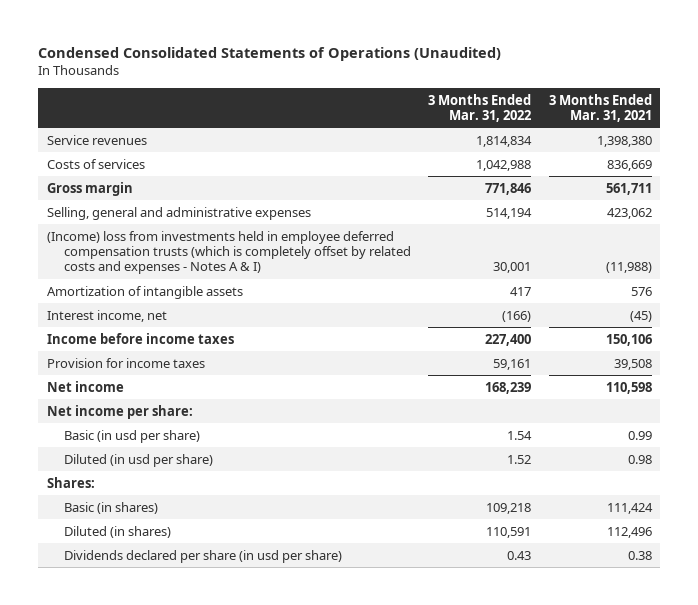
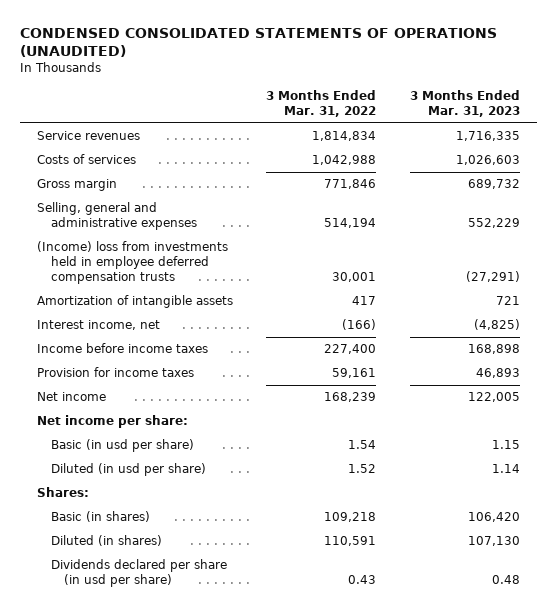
[37,46,501,61] Condensed Consolidated Statements of Operations (Unaudited) -> [20,28,498,58] CONDENSED CONSOLIDATED STATEMENTS OF OPERATIONS (UNAUDITED)
[548,93,652,122] 3 Months Ended Mar. 31, 2021 -> none
none -> [409,90,520,118] 3 Months Ended Mar. 31, 2023
[46,230,411,275] (Income) loss from investments held in employee deferred compensation trusts (which is completely offset by related costs and expenses - Notes A & I) -> [36,241,228,285] (Income) loss from investments held in employee deferred compensation trusts

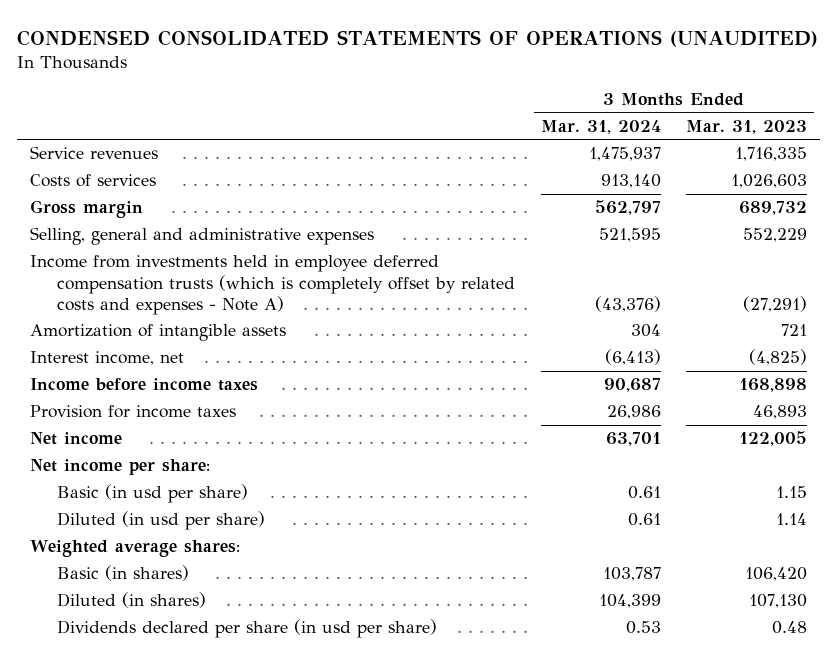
[266,90,377,118] 3 Months Ended Mar. 31, 2022 -> none
none -> [540,119,661,134] Mar. 31, 2024
[36,241,228,285] (Income) loss from investments held in employee deferred compensation trusts -> [30,255,515,315] Income from investments held in employee deferred compensation trusts (which is completely offset by related costs and expenses - Note A)
[36,487,89,498] Shares: -> [30,540,241,558] Weighted average shares:

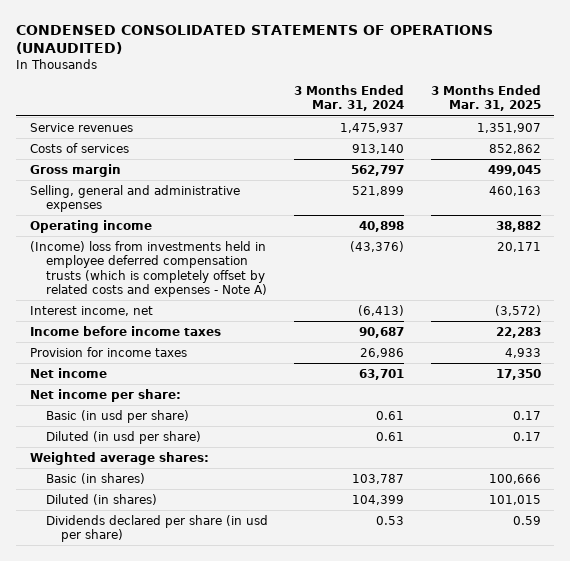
[686,119,808,134] Mar. 31, 2023 -> none
none -> [430,84,541,112] 3 Months Ended Mar. 31, 2025
[30,324,287,342] Amortization of intangible assets -> none
[598,228,661,243] 521,595 -> [352,185,405,196] 521,899
none -> [29,219,152,233] Operating income
[30,255,515,315] Income from investments held in employee deferred compensation trusts (which is completely offset by related costs and expenses - Note A) -> [29,240,267,298] (Income) loss from investments held in employee deferred compensation trusts (which is completely offset by related costs and expenses - Note A)

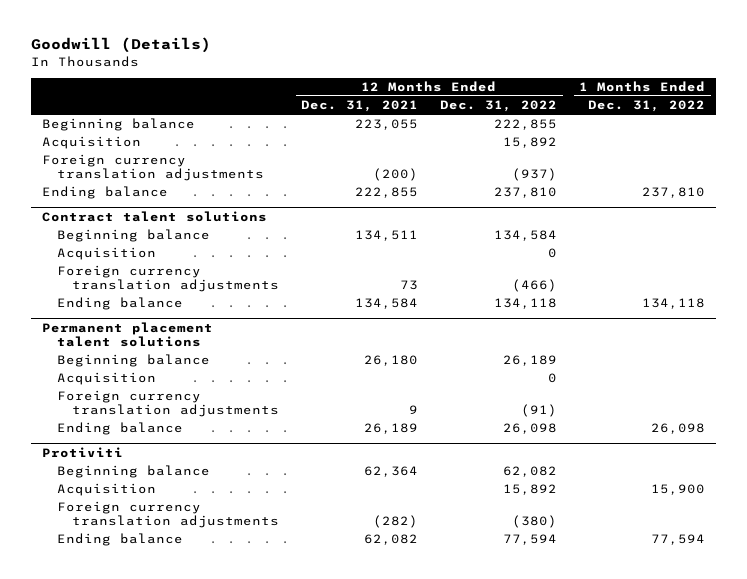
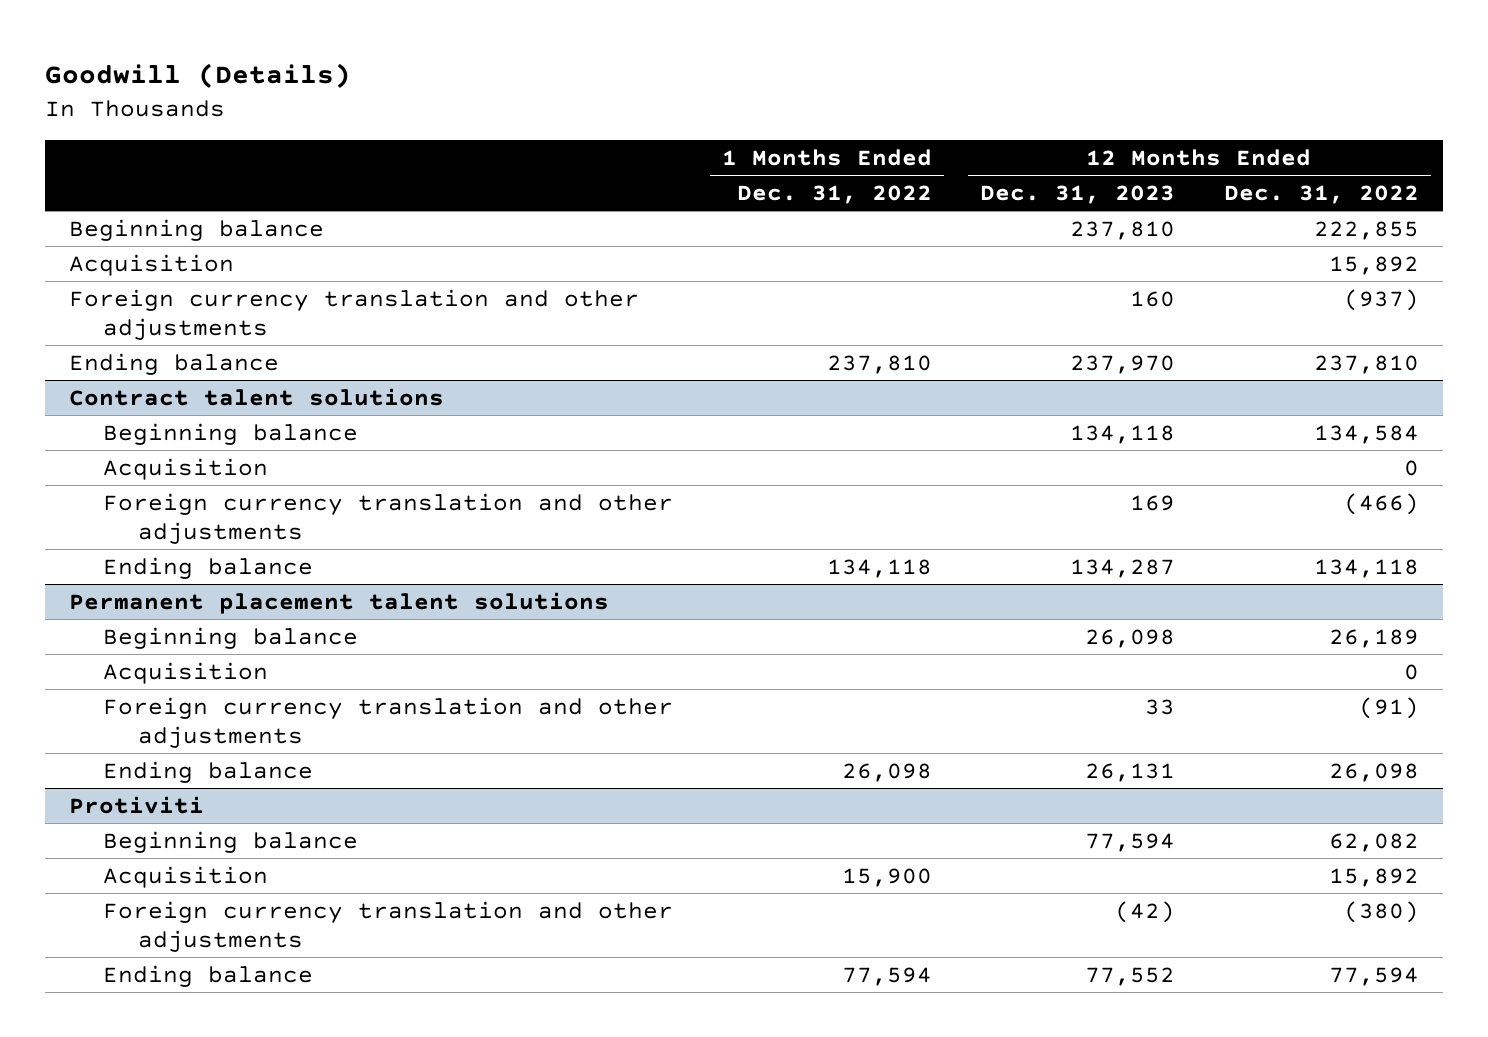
[301,100,419,113] Dec. 31, 2021 -> none
none -> [980,185,1176,205] Dec. 31, 2023
[41,154,264,182] Foreign currency translation adjustments -> [68,288,639,340] Foreign currency translation and other adjustments
[56,265,280,293] Foreign currency translation adjustments -> [103,492,674,544] Foreign currency translation and other adjustments
[56,390,280,418] Foreign currency translation adjustments -> [103,696,674,748] Foreign currency translation and other adjustments
[56,501,280,529] Foreign currency translation adjustments -> [103,900,674,952] Foreign currency translation and other adjustments

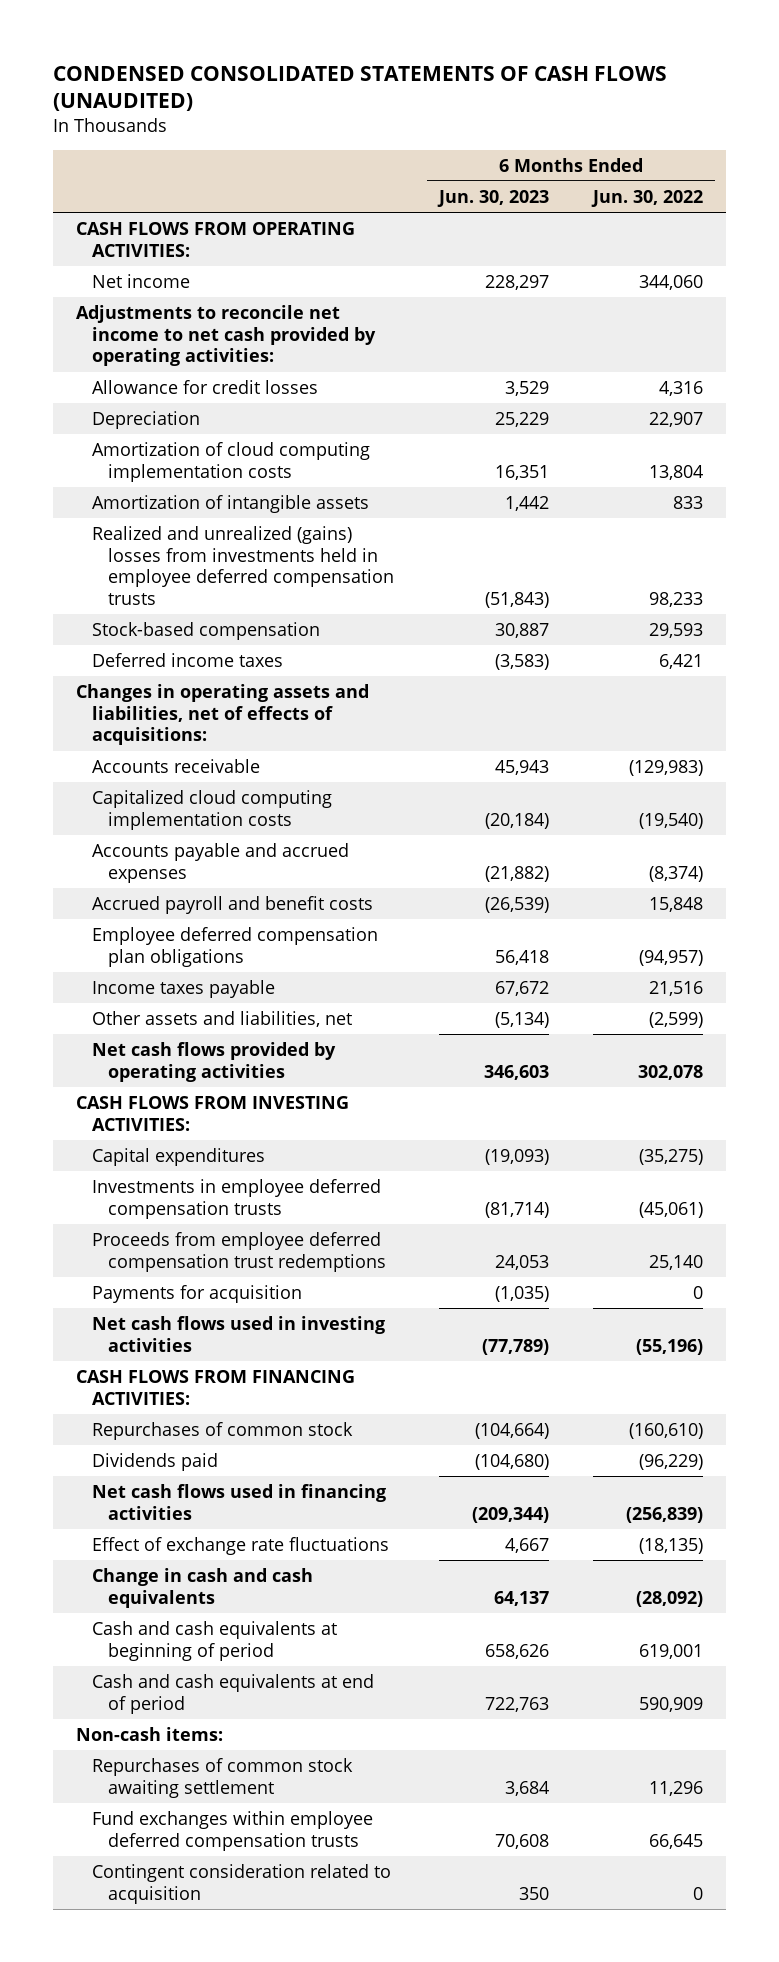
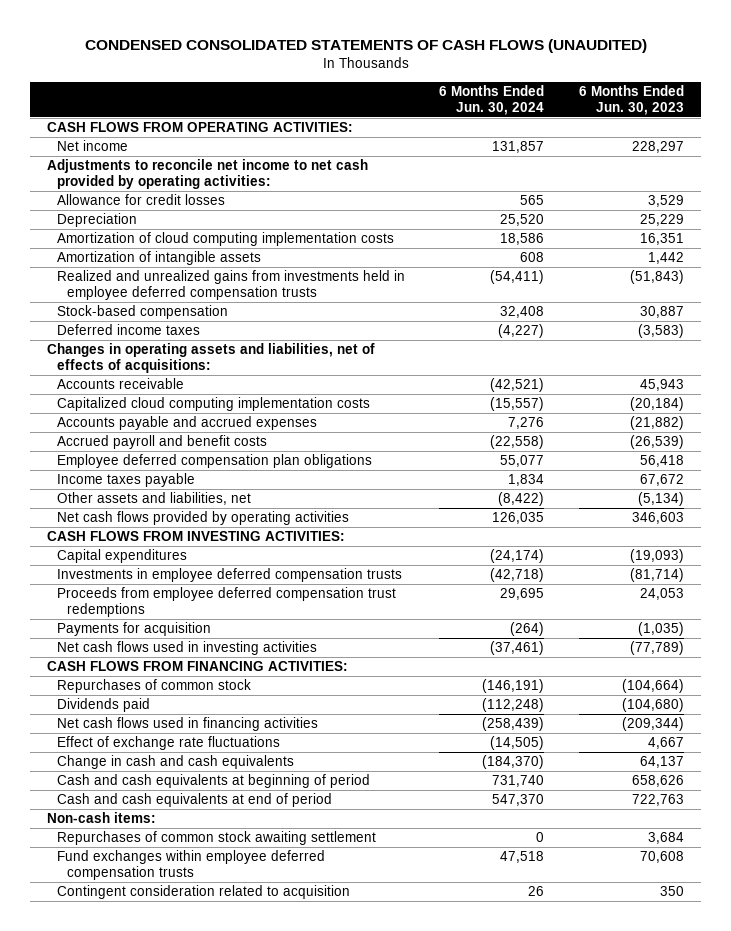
[591,189,704,207] Jun. 30, 2022 -> none
none -> [439,84,545,115] 6 Months Ended Jun. 30, 2024
[91,525,394,605] Realized and unrealized (gains) losses from investments held in employee deferred compensation trusts -> [56,270,405,301] Realized and unrealized gains from investments held in employee deferred compensation trusts

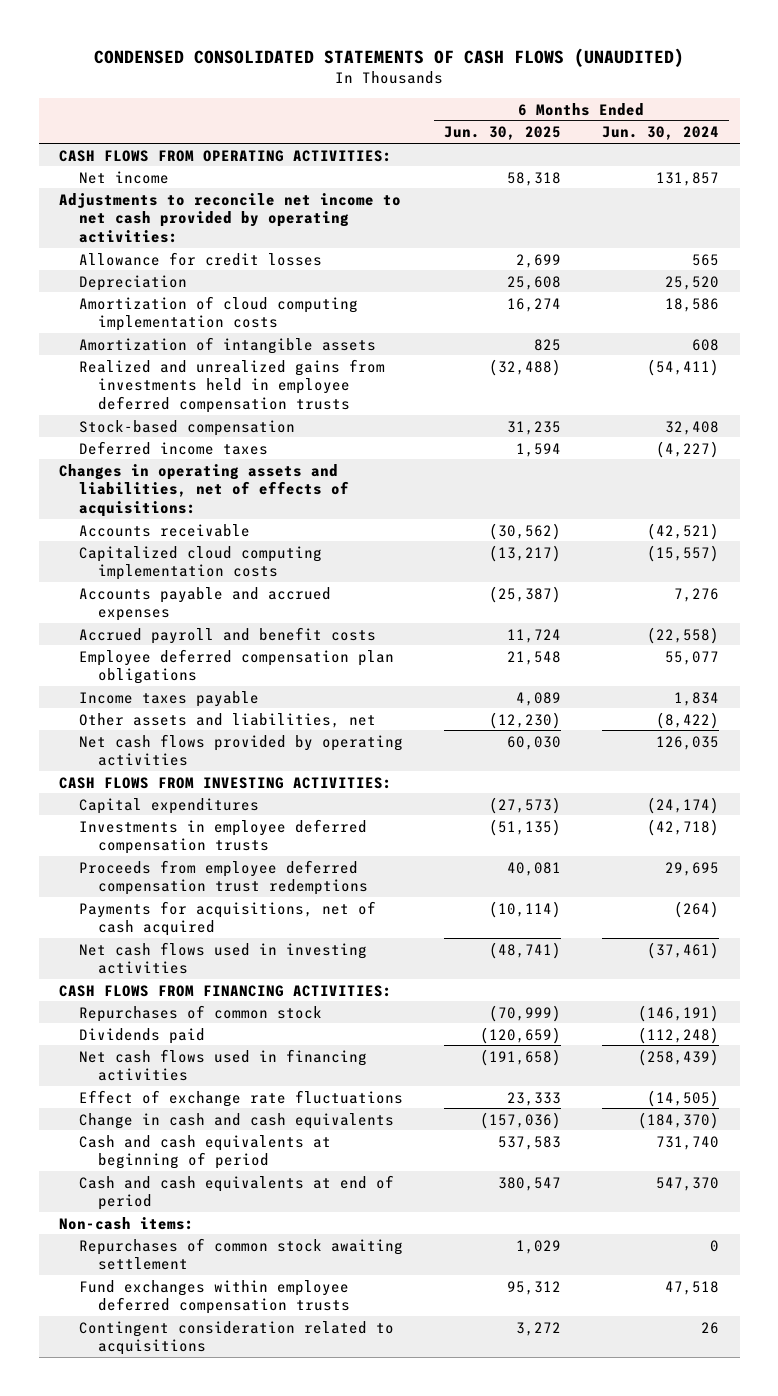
[579,84,685,115] 6 Months Ended Jun. 30, 2023 -> none
none -> [443,126,561,141] Jun. 30, 2025
[56,622,211,637] Payments for acquisition -> [78,900,376,937] Payments for acquisitions, net of cash acquired
[56,885,350,900] Contingent consideration related to acquisition -> [78,1320,394,1356] Contingent consideration related to acquisitions

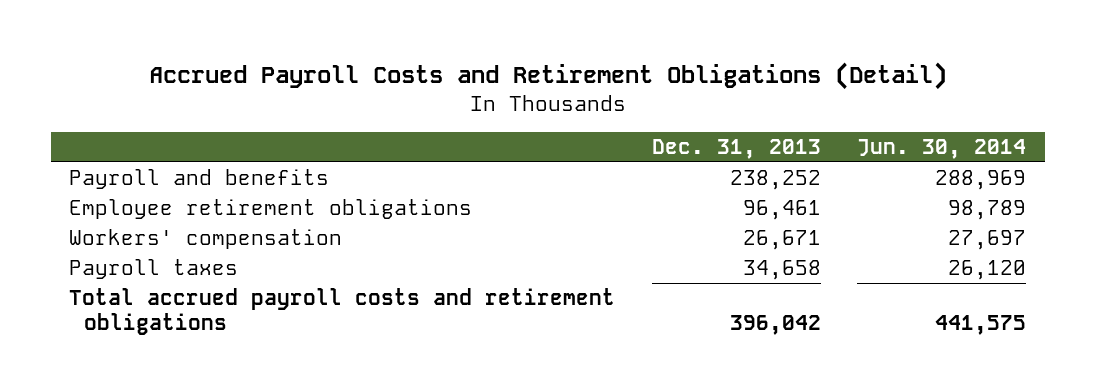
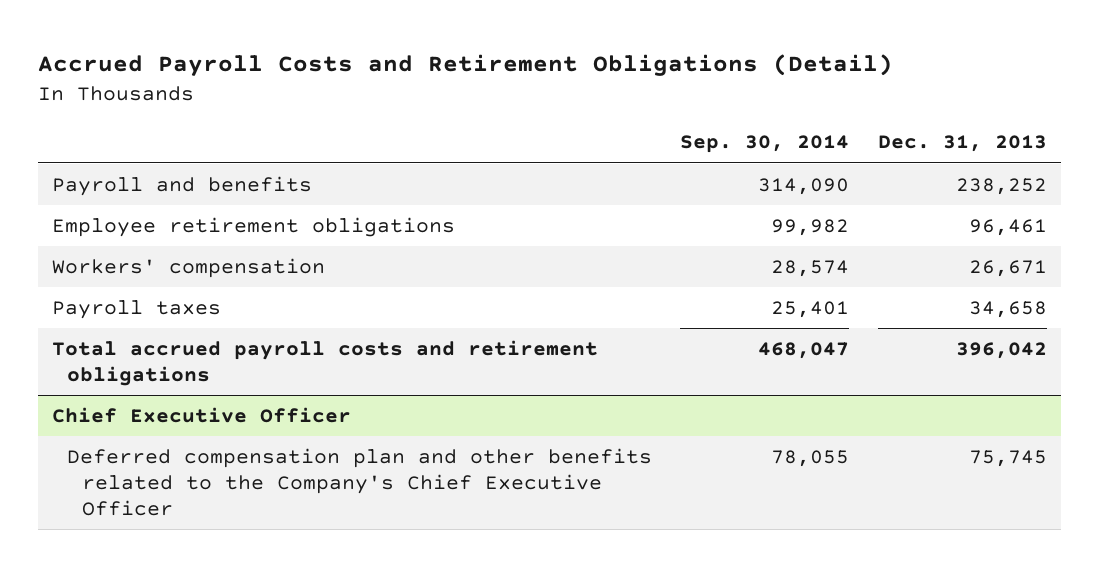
[857,139,1027,160] Jun. 30, 2014 -> none
none -> [680,135,850,154] Sep. 30, 2014
none -> [52,406,352,423] Chief Executive Officer
none -> [67,447,653,516] Deferred compensation plan and other benefits related to the Company's Chief Executive Officer

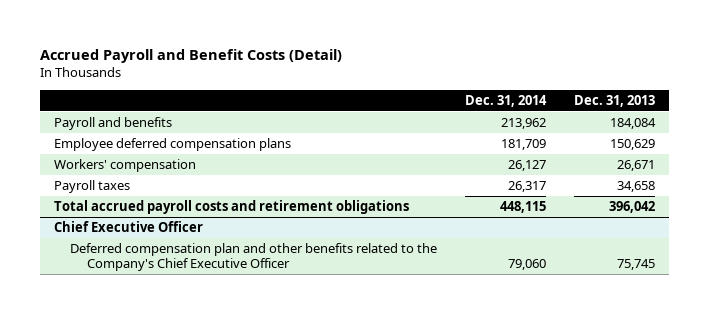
[37,54,893,77] Accrued Payroll Costs and Retirement Obligations (Detail) -> [40,48,343,63] Accrued Payroll and Benefit Costs (Detail)
[680,135,850,154] Sep. 30, 2014 -> none
none -> [465,94,548,107] Dec. 31, 2014
[52,216,456,237] Employee retirement obligations -> none
[955,177,1047,195] 238,252 -> [610,117,657,129] 184,084
none -> [53,137,291,151] Employee deferred compensation plans

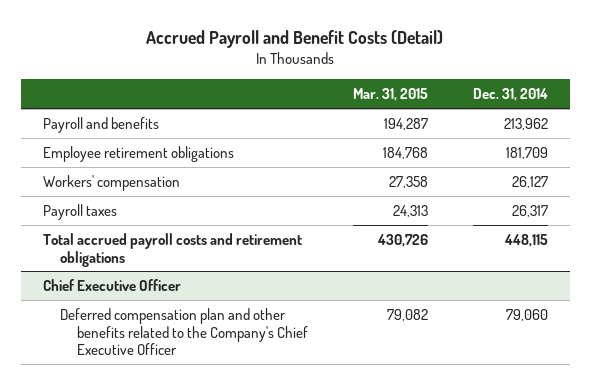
[574,94,656,107] Dec. 31, 2013 -> none
none -> [352,88,428,102] Mar. 31, 2015
[53,137,291,151] Employee deferred compensation plans -> [43,145,235,162] Employee retirement obligations

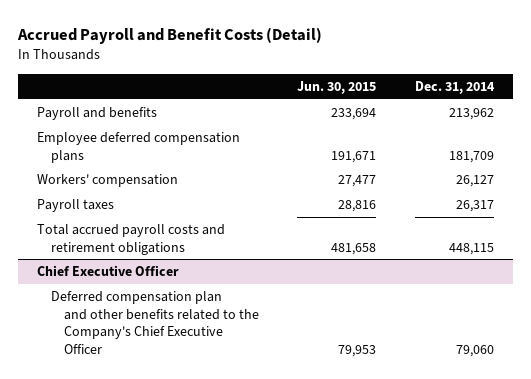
[352,88,428,102] Mar. 31, 2015 -> none
none -> [297,80,377,94] Jun. 30, 2015
[43,145,235,162] Employee retirement obligations -> [37,132,241,163] Employee deferred compensation plans

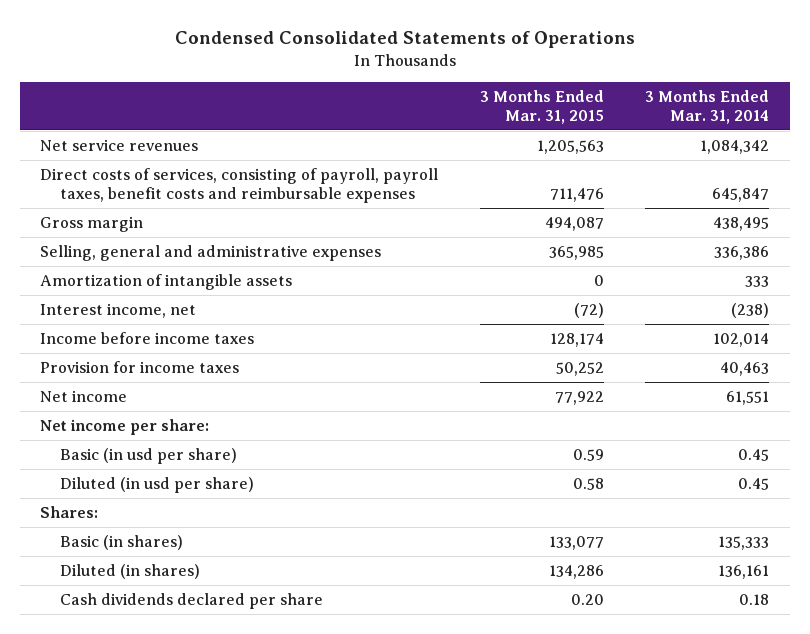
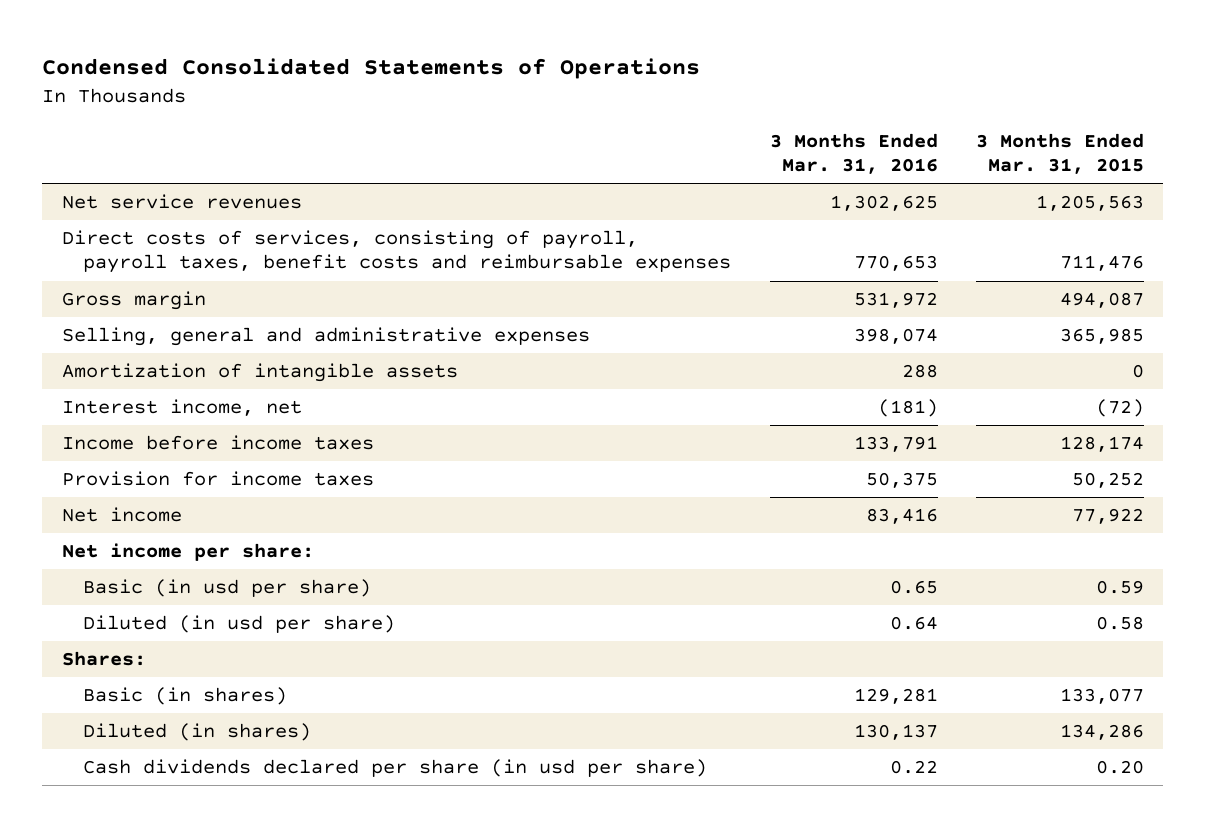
[645,89,770,124] 3 Months Ended Mar. 31, 2014 -> none
none -> [769,132,938,175] 3 Months Ended Mar. 31, 2016
[60,593,324,610] Cash dividends declared per share -> [83,759,708,778] Cash dividends declared per share (in usd per share)

